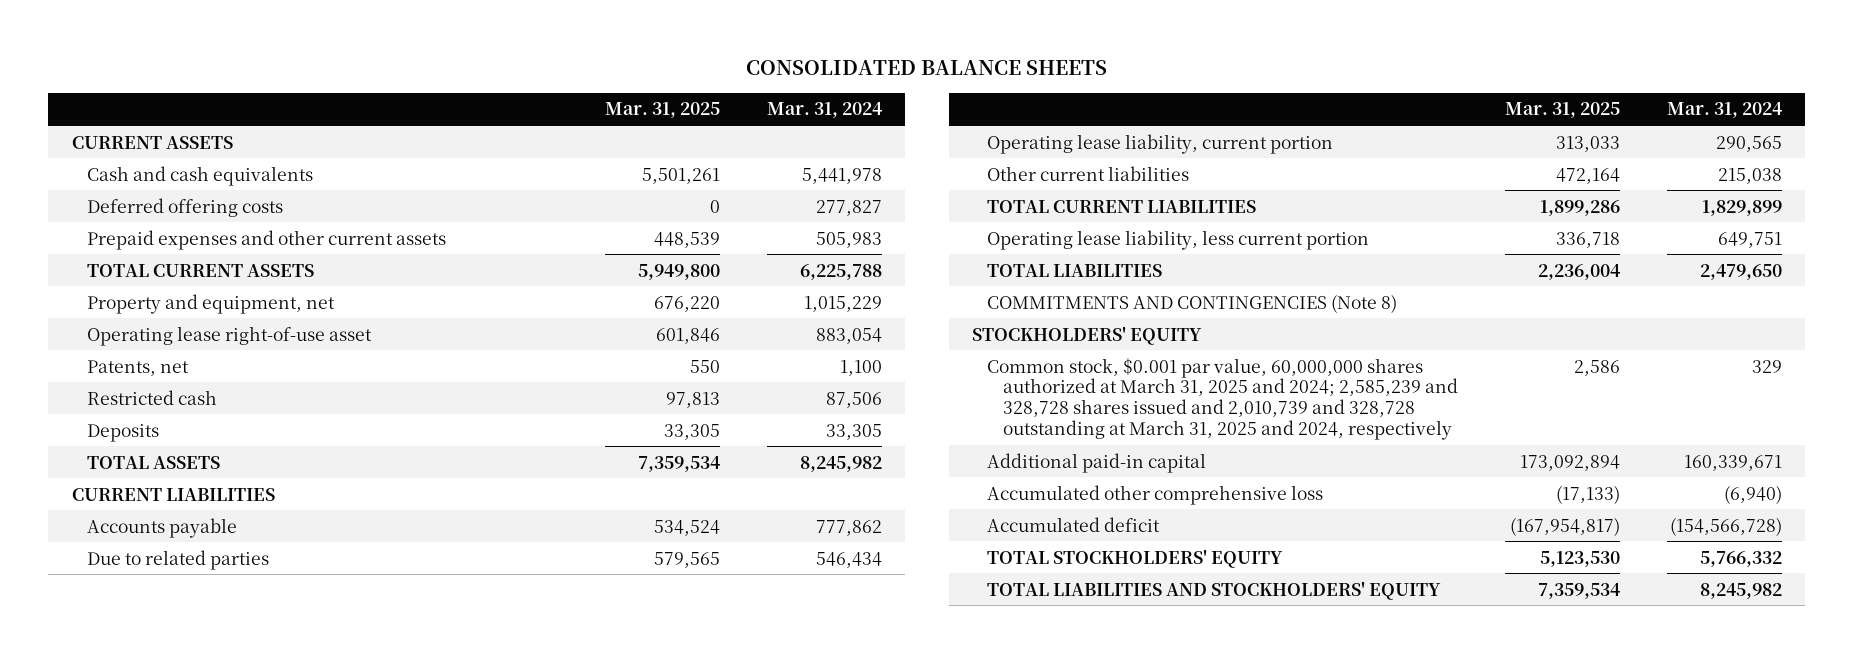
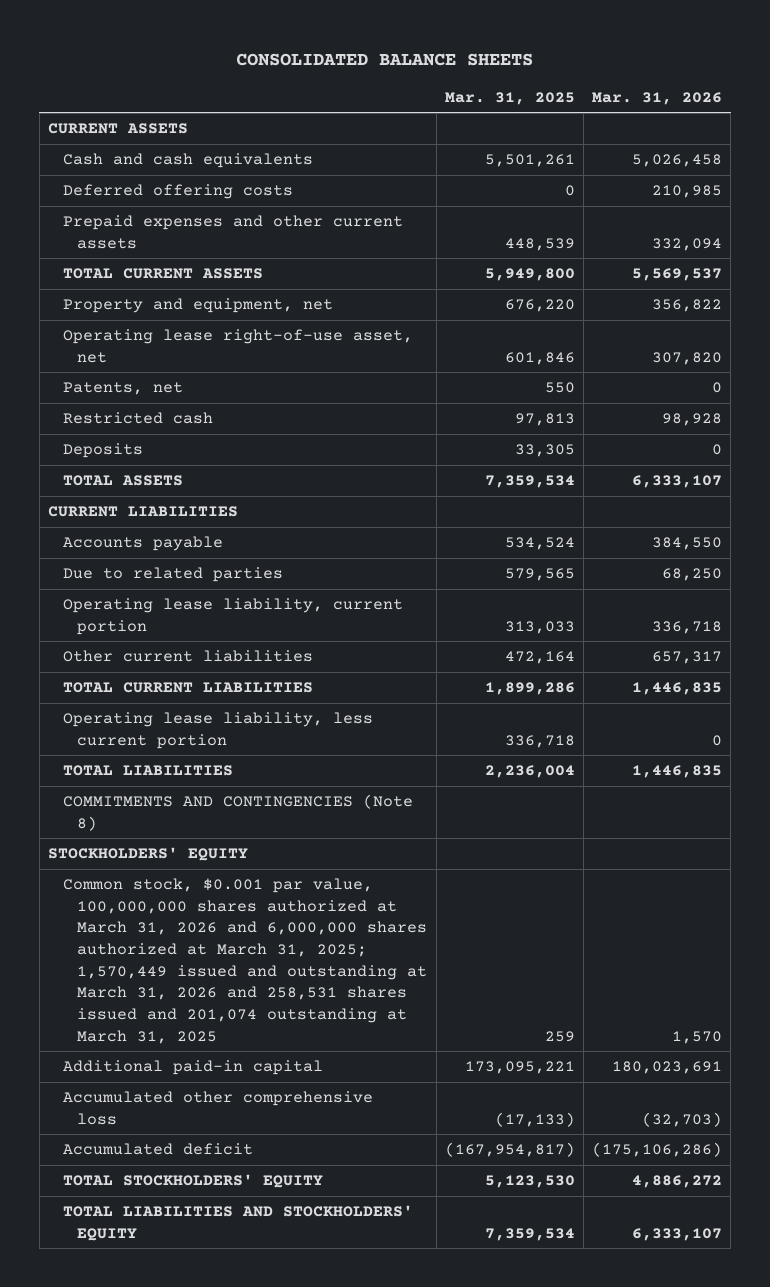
[766,102,882,119] Mar. 31, 2024 -> none
none -> [591,91,722,105] Mar. 31, 2026
[87,325,373,346] Operating lease right-of-use asset -> [62,329,413,363] Operating lease right-of-use asset, net
[987,357,1458,440] Common stock, $0.001 par value, 60,000,000 shares authorized at March 31, 2025 and 2024; 2,585,239 and 328,728 shares issued and 2,010,739 and 328,728 outstanding at March 31, 2025 and 2024, respectively -> [62,878,428,1044] Common stock, $0.001 par value, 100,000,000 shares authorized at March 31, 2026 and 6,000,000 shares authorized at March 31, 2025; 1,570,449 issued and outstanding at March 31, 2026 and 258,531 shares issued and 201,074 outstanding at March 31, 2025
[1573,359,1620,376] 2,586 -> [544,1030,575,1042] 259
[1519,454,1620,471] 173,092,894 -> [464,1061,575,1075] 173,095,221

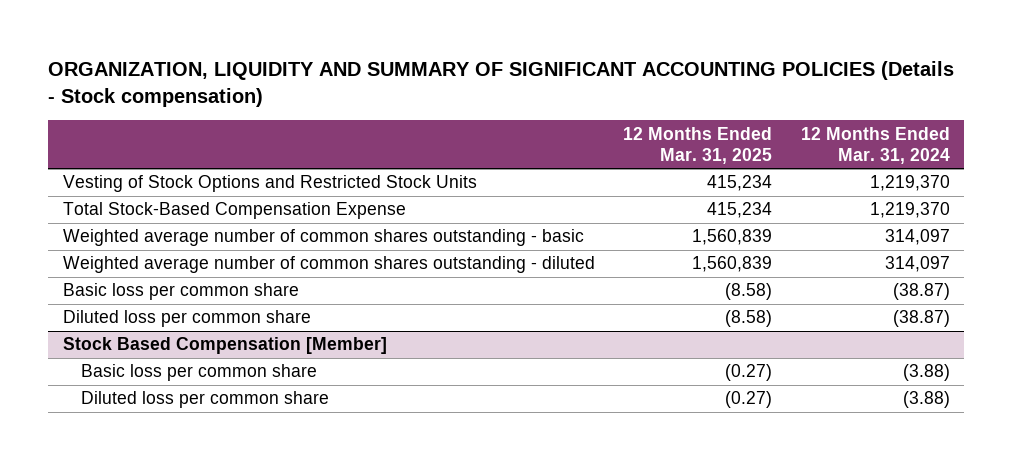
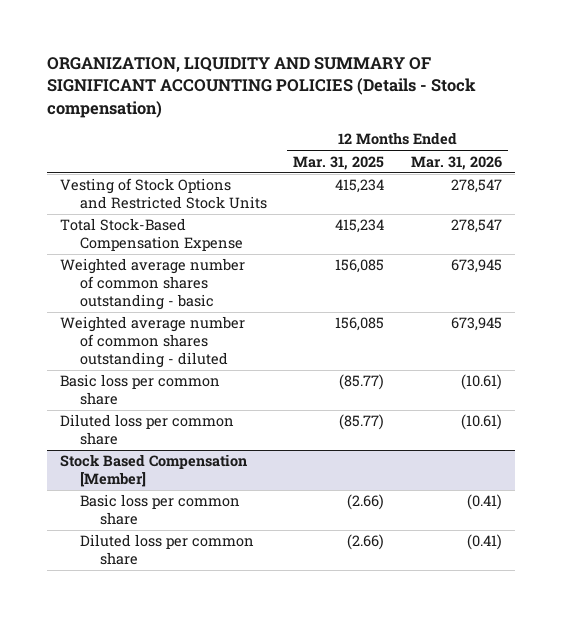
[800,126,950,164] 12 Months Ended Mar. 31, 2024 -> none
none -> [410,155,502,170] Mar. 31, 2026
[692,229,773,246] 1,560,839 -> [335,259,385,274] 156,085
[692,256,773,273] 1,560,839 -> [335,317,385,332] 156,085
[725,283,773,301] (8.58) -> [339,374,385,391] (85.77)
[725,310,773,328] (8.58) -> [339,414,385,431] (85.77)
[725,364,773,382] (0.27) -> [347,494,385,511] (2.66)
[725,391,773,409] (0.27) -> [347,534,385,551] (2.66)

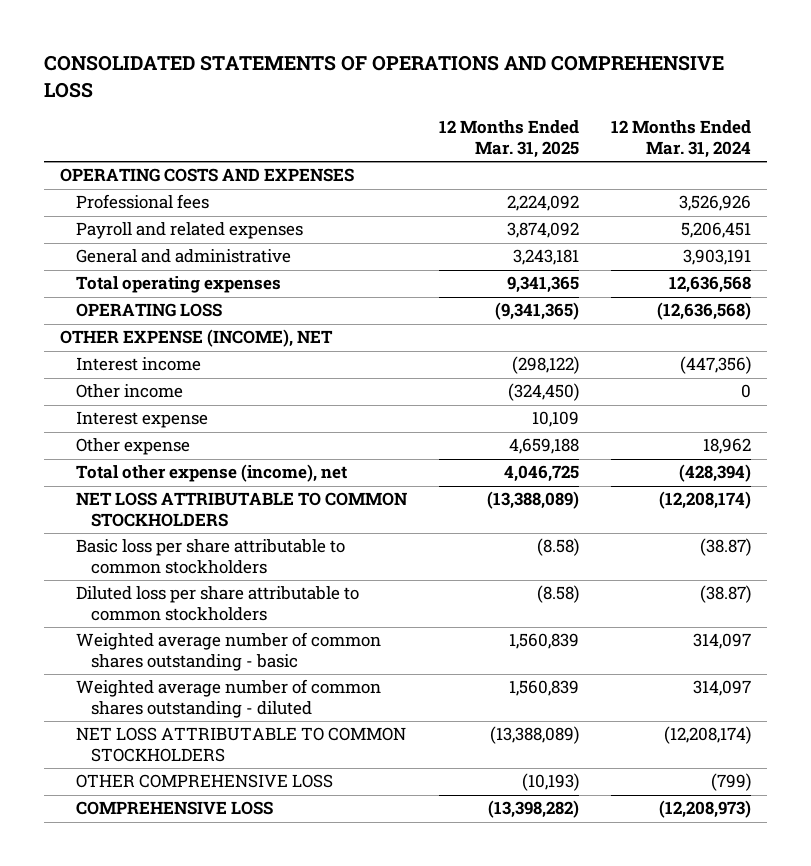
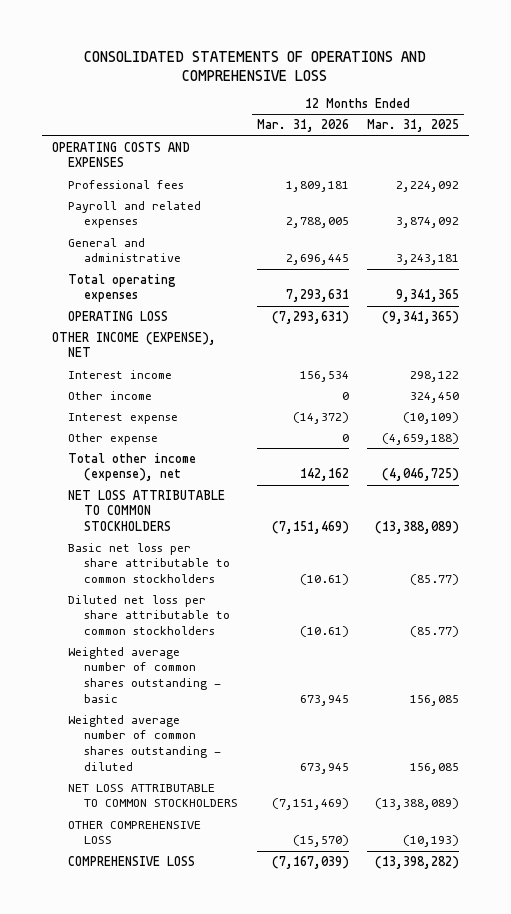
[611,120,752,159] 12 Months Ended Mar. 31, 2024 -> none
none -> [256,119,349,133] Mar. 31, 2026
[60,329,334,348] OTHER EXPENSE (INCOME), NET -> [51,331,216,358] OTHER INCOME (EXPENSE), NET
[511,356,579,375] (298,122) -> [410,370,460,382] 298,122
[507,383,579,402] (324,450) -> [410,391,460,403] 324,450
[531,411,579,428] 10,109 -> [403,411,460,424] (10,109)
[508,438,579,455] 4,659,188 -> [382,432,460,445] (4,659,188)
[75,464,347,483] Total other expense (income), net -> [67,452,196,482] Total other income (expense), net
[503,465,579,483] 4,046,725 -> [382,468,460,482] (4,046,725)
[75,539,345,575] Basic loss per share attributable to common stockholders -> [67,542,230,583] Basic net loss per share attributable to common stockholders
[536,538,579,557] (8.58) -> [410,573,460,585] (85.77)
[75,586,359,622] Diluted loss per share attributable to common stockholders -> [67,594,230,635] Diluted net loss per share attributable to common stockholders
[536,585,579,604] (8.58) -> [410,625,460,637] (85.77)
[508,633,579,650] 1,560,839 -> [410,694,460,706] 156,085
[508,680,579,697] 1,560,839 -> [410,762,460,774] 156,085

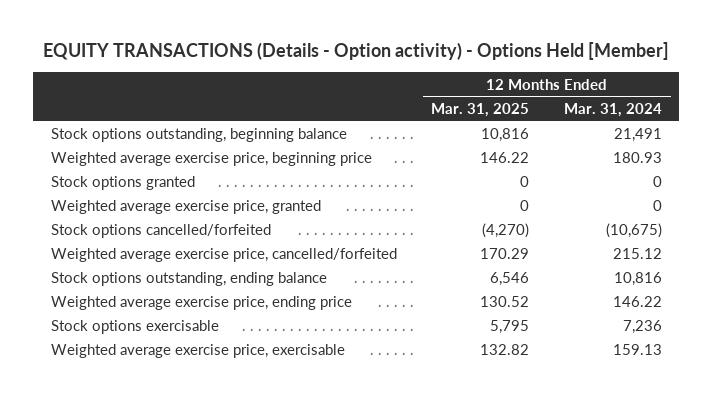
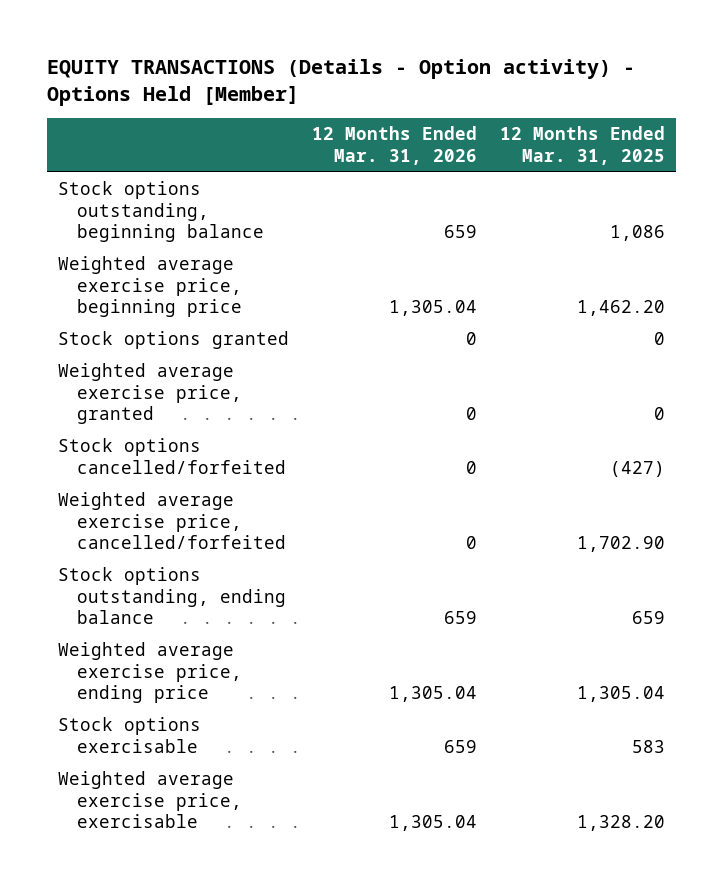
[563,102,662,117] Mar. 31, 2024 -> none
none -> [312,126,478,165] 12 Months Ended Mar. 31, 2026
[481,127,530,142] 10,816 -> [609,225,665,242] 1,086
[480,151,530,163] 146.22 -> [576,300,665,317] 1,462.20
[482,222,530,238] (4,270) -> [609,460,665,477] (427)
[480,247,530,259] 170.29 -> [576,536,665,553] 1,702.90
[490,271,530,286] 6,546 -> [631,611,665,625] 659
[480,295,530,307] 130.52 -> [576,686,665,703] 1,305.04
[490,319,530,334] 5,795 -> [631,739,665,753] 583
[480,343,530,355] 132.82 -> [576,815,665,832] 1,328.20

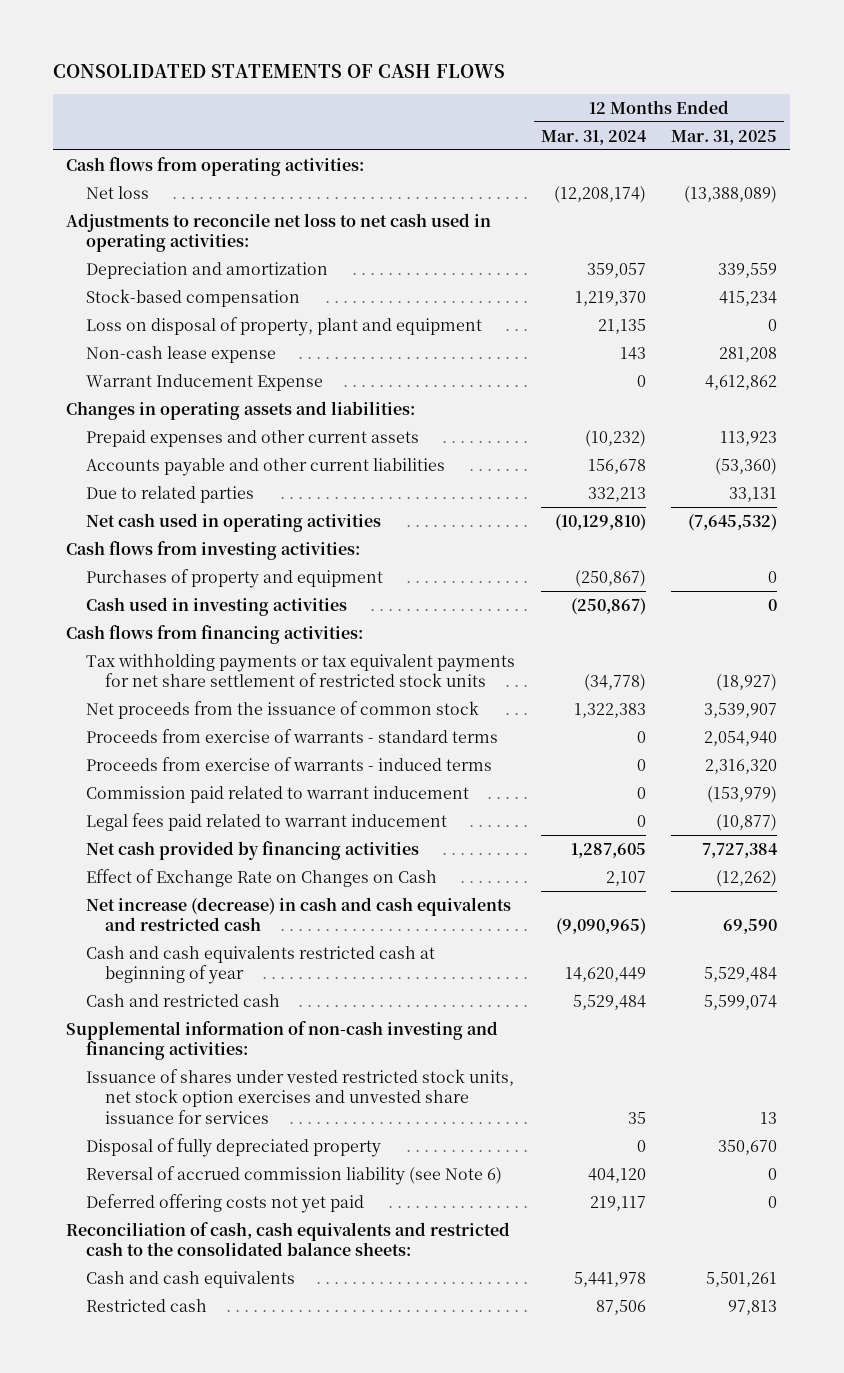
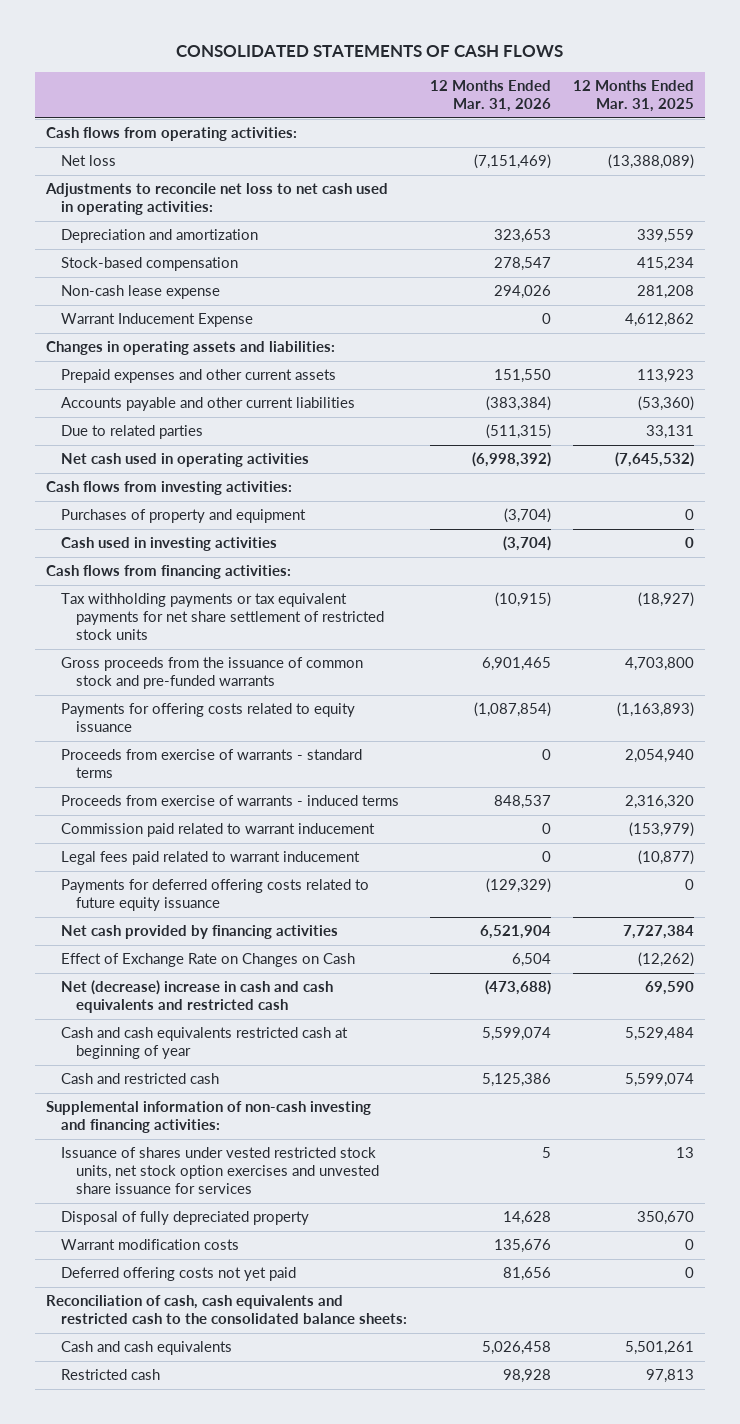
[540,129,647,145] Mar. 31, 2024 -> none
none -> [429,79,551,112] 12 Months Ended Mar. 31, 2026
[85,316,482,336] Loss on disposal of property, plant and equipment -> none
[85,700,479,719] Net proceeds from the issuance of common stock -> [61,657,364,690] Gross proceeds from the issuance of common stock and pre-funded warrants
[704,702,778,718] 3,539,907 -> [625,657,695,672] 4,703,800
none -> [61,703,356,733] Payments for offering costs related to equity issuance
none -> [61,879,370,912] Payments for deferred offering costs related to future equity issuance
[85,896,511,932] Net increase (decrease) in cash and cash equivalents and restricted cash -> [61,980,334,1014] Net (decrease) increase in cash and cash equivalents and restricted cash
[85,1165,502,1185] Reversal of accrued commission liability (see Note 6) -> none
none -> [61,1239,240,1251] Warrant modification costs

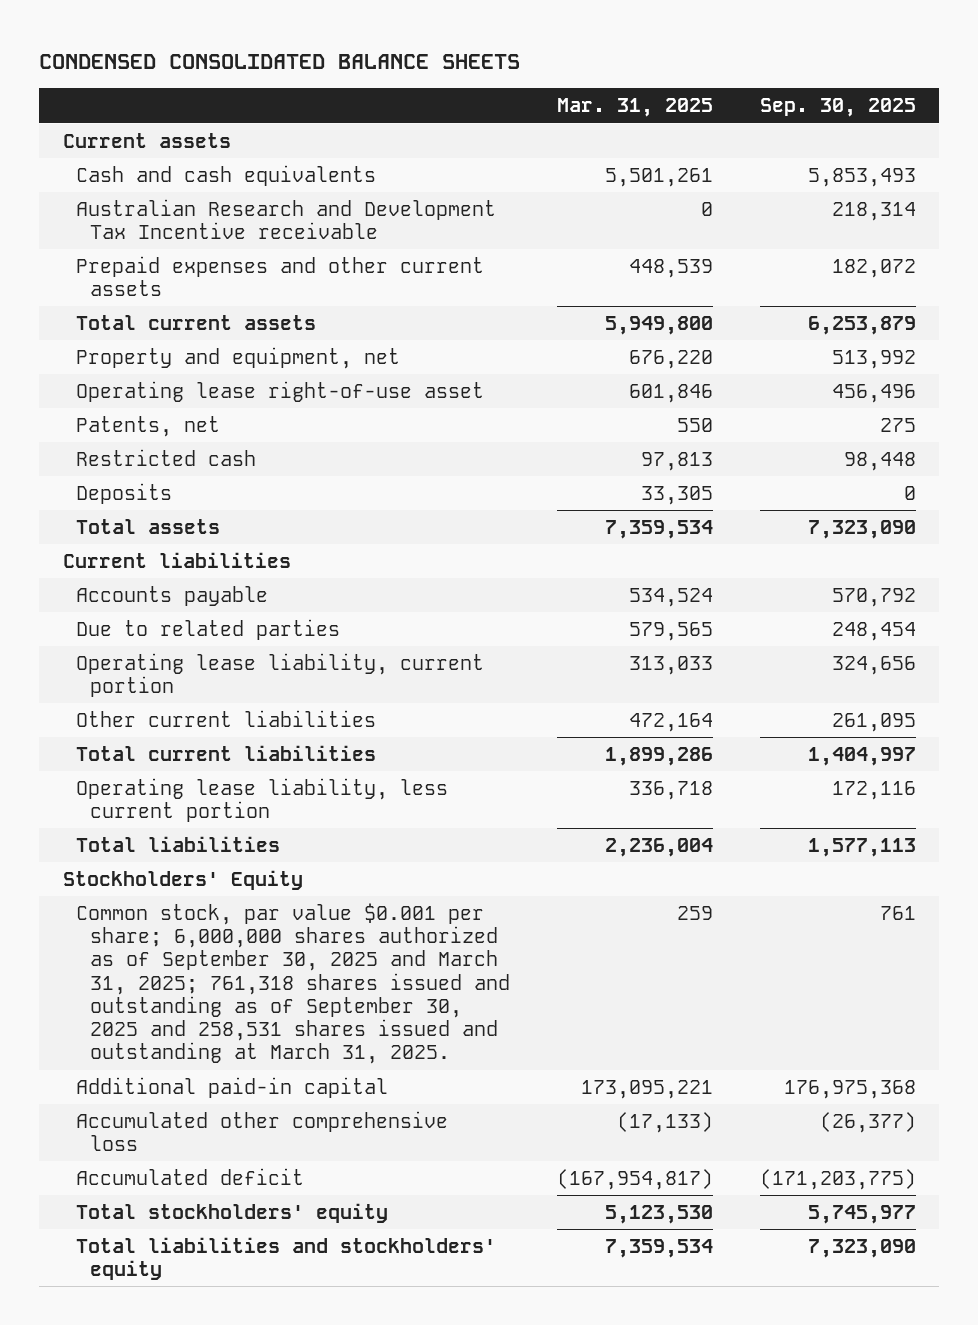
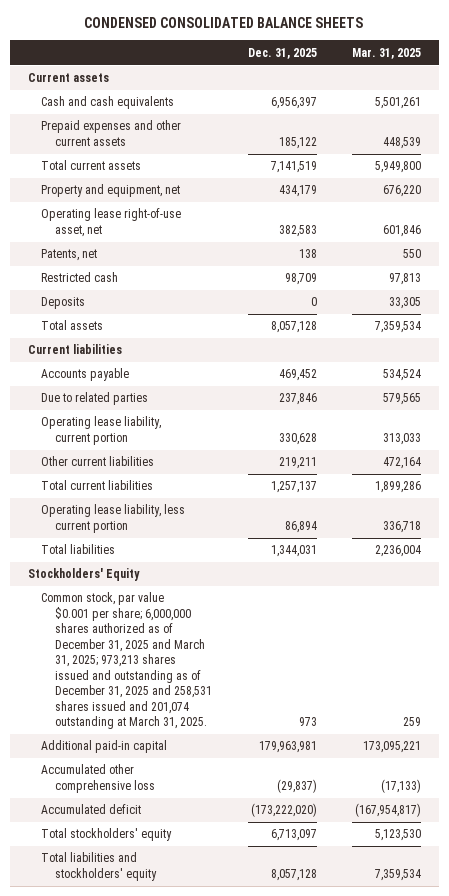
[759,98,916,118] Sep. 30, 2025 -> none
none -> [247,47,317,59] Dec. 31, 2025
[76,198,497,240] Australian Research and Development Tax Incentive receivable -> none
[76,380,485,402] Operating lease right-of-use asset -> [41,208,182,237] Operating lease right-of-use asset, net
[76,902,511,1065] Common stock, par value $0.001 per share; 6,000,000 shares authorized as of September 30, 2025 and March 31, 2025; 761,318 shares issued and outstanding as of September 30, 2025 and 258,531 shares issued and outstanding at March 31, 2025. -> [41,592,212,730] Common stock, par value $0.001 per share; 6,000,000 shares authorized as of December 31, 2025 and March 31, 2025; 973,213 shares issued and outstanding as of December 31, 2025 and 258,531 shares issued and 201,074 outstanding at March 31, 2025.

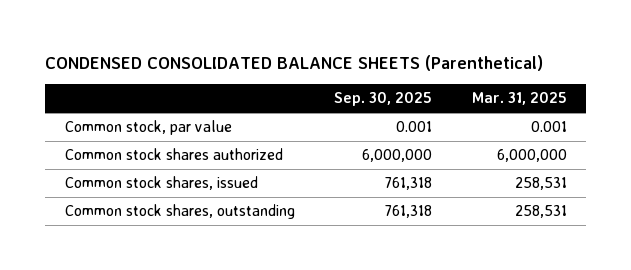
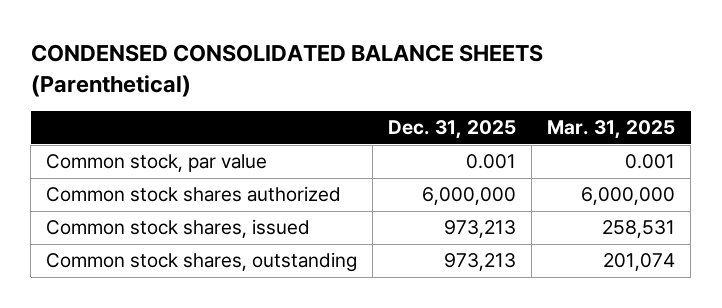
[334,92,433,107] Sep. 30, 2025 -> none
none -> [388,120,517,140] Dec. 31, 2025
[514,205,567,219] 258,531 -> [603,253,676,272] 201,074

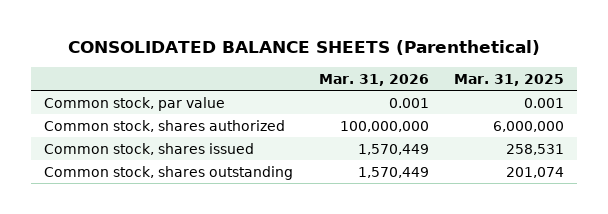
[30,44,543,97] CONDENSED CONSOLIDATED BALANCE SHEETS (Parenthetical) -> [68,39,541,55] CONSOLIDATED BALANCE SHEETS (Parenthetical)
[388,120,517,140] Dec. 31, 2025 -> none
none -> [318,73,429,86] Mar. 31, 2026
[46,186,342,203] Common stock shares authorized -> [43,119,285,132] Common stock, shares authorized
[46,219,311,239] Common stock shares, issued -> [43,142,254,155] Common stock, shares issued
[46,252,358,273] Common stock shares, outstanding -> [43,165,293,180] Common stock, shares outstanding

